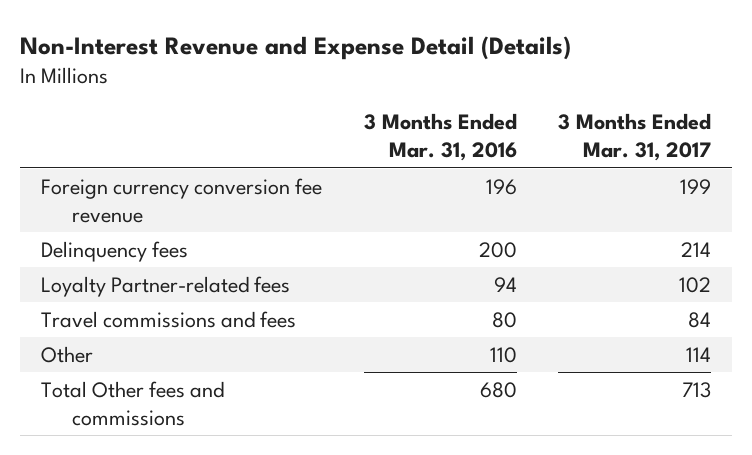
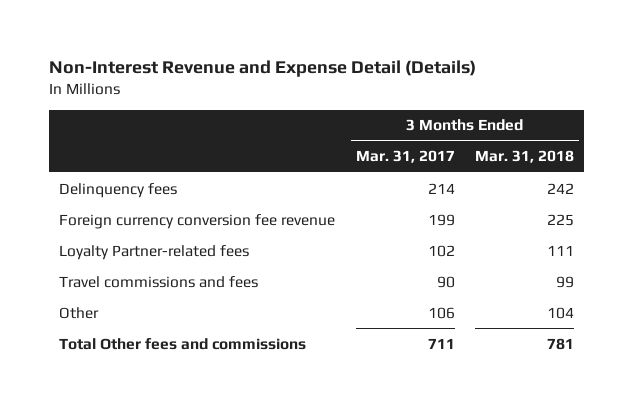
[363,113,517,162] 3 Months Ended Mar. 31, 2016 -> none
none -> [474,150,574,164] Mar. 31, 2018
[40,177,322,223] Foreign currency conversion fee revenue -> [59,213,336,229] Foreign currency conversion fee revenue
[688,311,712,328] 84 -> [436,275,455,288] 90
[686,346,712,362] 114 -> [427,306,455,319] 106
[682,381,712,398] 713 -> [427,337,455,349] 711

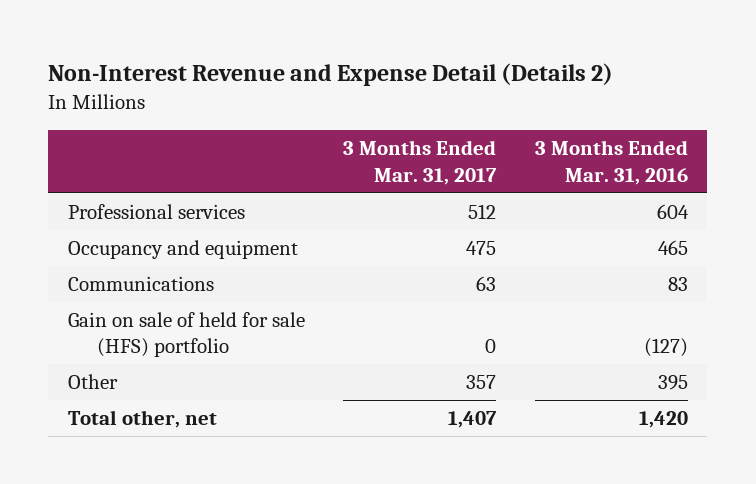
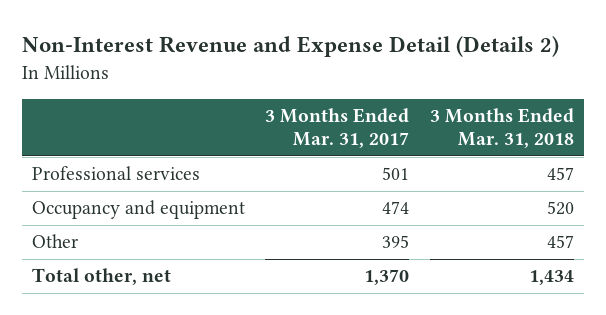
[534,140,688,185] 3 Months Ended Mar. 31, 2016 -> none
none -> [429,107,574,149] 3 Months Ended Mar. 31, 2018
[67,276,214,292] Communications -> none
[67,312,305,358] Gain on sale of held for sale (HFS) portfolio -> none
[468,204,497,220] 512 -> [382,167,410,181] 501
[466,241,497,256] 475 -> [382,201,410,215] 474
[466,375,497,390] 357 -> [382,235,410,249] 395
[448,411,498,429] 1,407 -> [364,269,410,286] 1,370

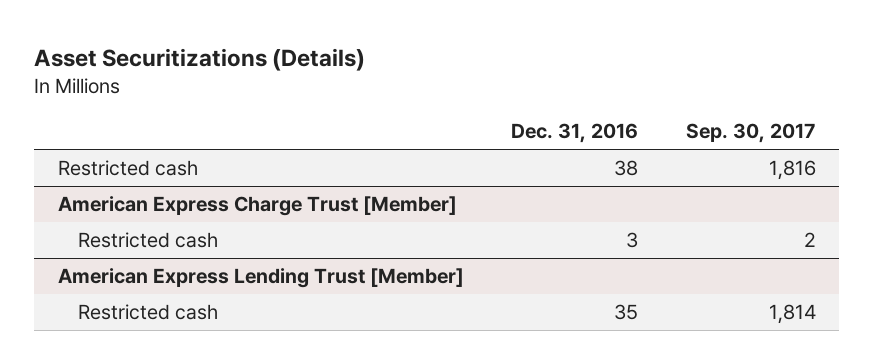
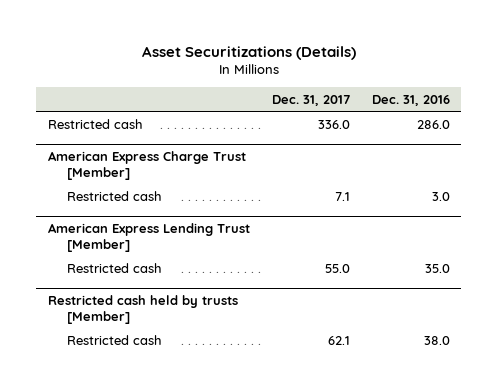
[685,123,816,144] Sep. 30, 2017 -> none
none -> [271,94,350,106] Dec. 31, 2017
[614,160,639,177] 38 -> [416,119,450,129] 286.0
[626,232,639,249] 3 -> [431,191,450,201] 3.0
[614,304,639,321] 35 -> [424,263,450,273] 35.0
none -> [47,294,238,324] Restricted cash held by trusts [Member]
none -> [66,334,162,345] Restricted cash

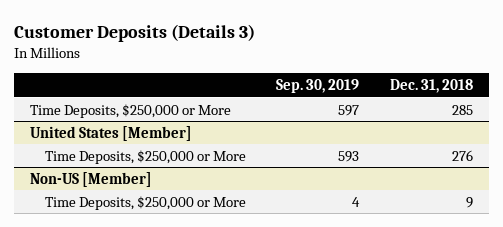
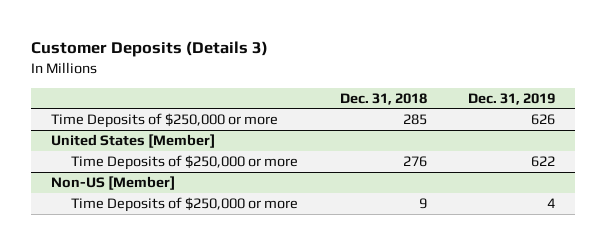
[276,78,360,93] Sep. 30, 2019 -> none
none -> [467,92,555,105] Dec. 31, 2019
[29,103,231,118] Time Deposits, $250,000 or More -> [51,113,279,129] Time Deposits of $250,000 or more
[44,149,246,164] Time Deposits, $250,000 or More -> [71,155,299,171] Time Deposits of $250,000 or more
[44,195,246,210] Time Deposits, $250,000 or More -> [71,197,299,213] Time Deposits of $250,000 or more

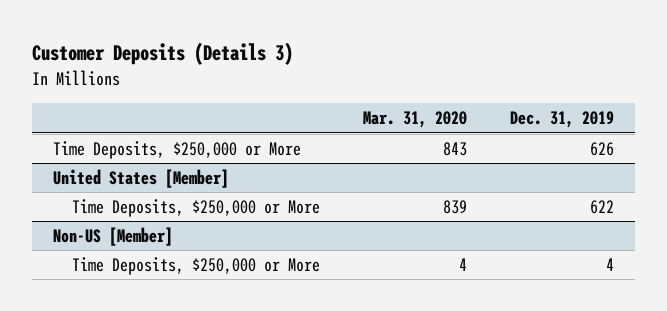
[339,92,427,105] Dec. 31, 2018 -> none
none -> [362,111,467,129] Mar. 31, 2020
[51,113,279,129] Time Deposits of $250,000 or more -> [53,141,302,160] Time Deposits, $250,000 or More
[71,155,299,171] Time Deposits of $250,000 or more -> [72,199,321,218] Time Deposits, $250,000 or More
[71,197,299,213] Time Deposits of $250,000 or more -> [72,257,321,276] Time Deposits, $250,000 or More

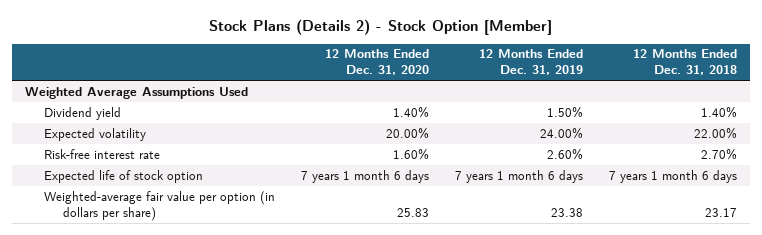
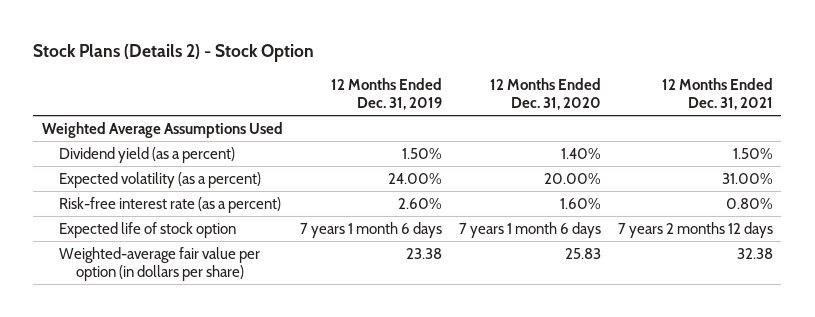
[208,19,552,36] Stock Plans (Details 2) - Stock Option [Member] -> [33,43,315,62] Stock Plans (Details 2) - Stock Option
[632,49,737,76] 12 Months Ended Dec. 31, 2018 -> none
none -> [661,77,773,110] 12 Months Ended Dec. 31, 2021
[43,106,121,120] Dividend yield -> [58,146,235,163] Dividend yield (as a percent)
[43,127,146,141] Expected volatility -> [58,171,261,188] Expected volatility (as a percent)
[43,148,160,159] Risk-free interest rate -> [58,196,281,213] Risk-free interest rate (as a percent)

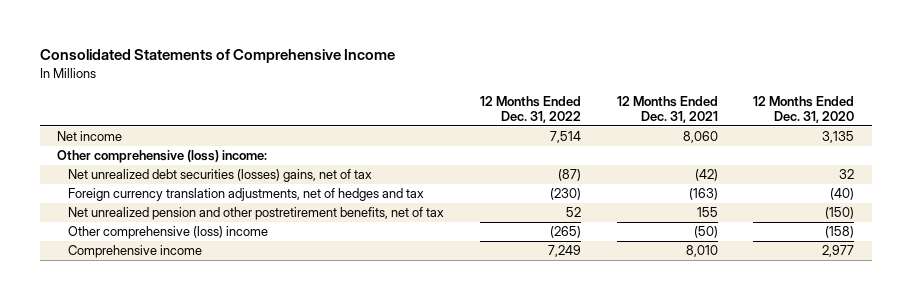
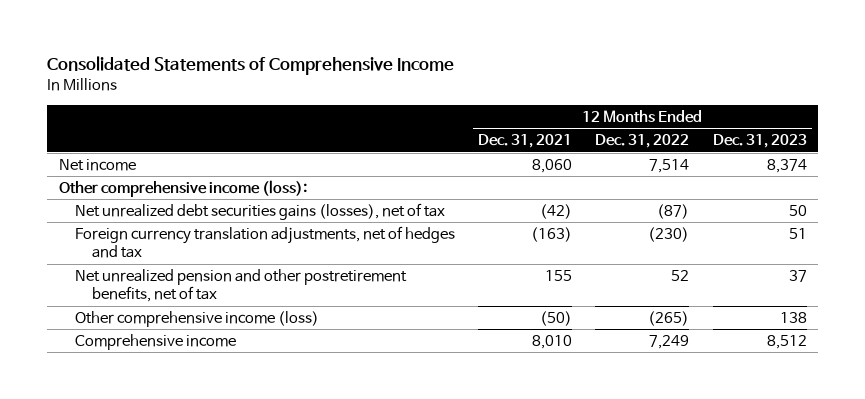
[753,95,855,123] 12 Months Ended Dec. 31, 2020 -> none
none -> [712,134,807,149] Dec. 31, 2023
[57,150,268,164] Other comprehensive (loss) income: -> [58,180,307,198] Other comprehensive income (loss):
[68,169,373,183] Net unrealized debt securities (losses) gains, net of tax -> [75,203,446,221] Net unrealized debt securities gains (losses), net of tax
[68,226,269,240] Other comprehensive (loss) income -> [75,311,320,328] Other comprehensive income (loss)

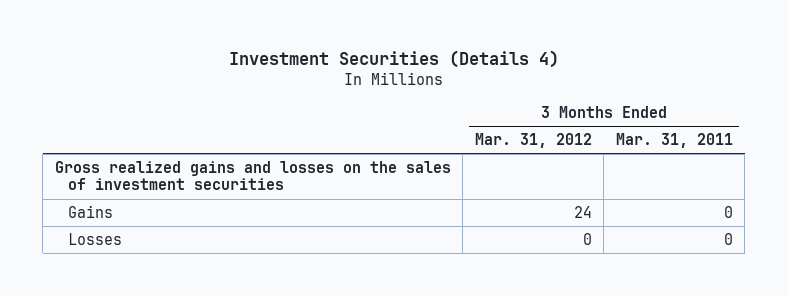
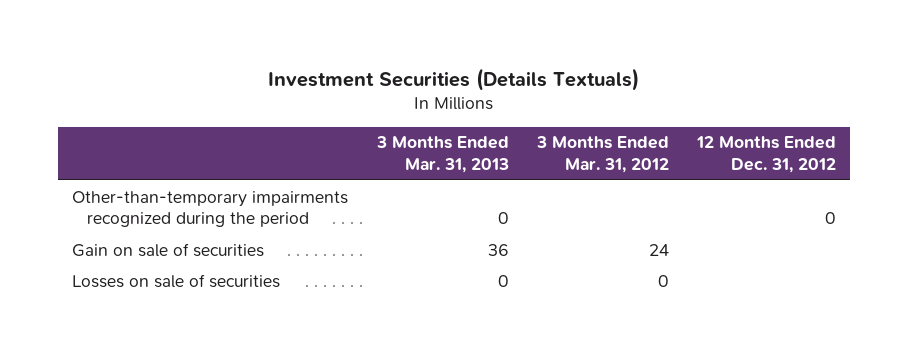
[228,50,559,69] Investment Securities (Details 4) -> [268,67,640,91] Investment Securities (Details Textuals)
[615,133,733,149] Mar. 31, 2011 -> none
none -> [375,136,509,174] 3 Months Ended Mar. 31, 2013
none -> [695,136,836,174] 12 Months Ended Dec. 31, 2012
[54,160,451,191] Gross realized gains and losses on the sales of investment securities -> none
none -> [72,190,349,228] Other-than-temporary impairments recognized during the period
[67,204,113,218] Gains -> [72,242,265,257] Gain on sale of securities
[67,232,122,245] Losses -> [72,273,281,288] Losses on sale of securities

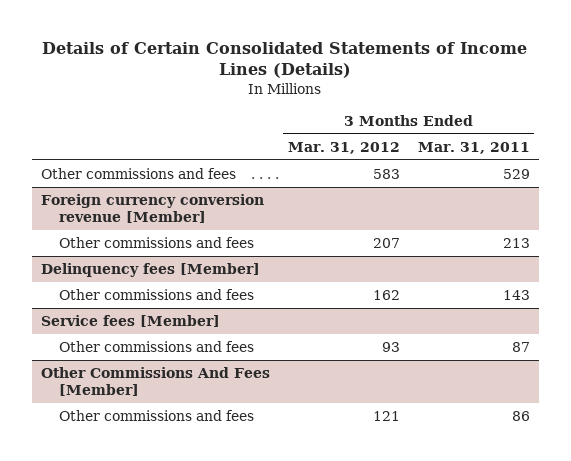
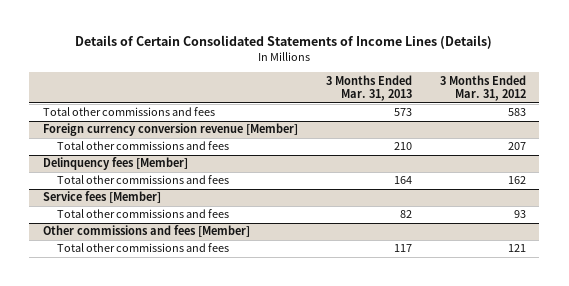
[417,141,530,154] Mar. 31, 2011 -> none
none -> [325,74,412,102] 3 Months Ended Mar. 31, 2013
[41,167,237,179] Other commissions and fees -> [42,107,215,117] Total other commissions and fees
[59,236,255,248] Other commissions and fees -> [57,141,230,151] Total other commissions and fees
[59,288,255,300] Other commissions and fees -> [57,175,230,185] Total other commissions and fees
[59,340,255,352] Other commissions and fees -> [57,209,230,219] Total other commissions and fees
[41,366,271,397] Other Commissions And Fees [Member] -> [42,225,250,238] Other commissions and fees [Member]
[59,409,255,421] Other commissions and fees -> [57,243,230,253] Total other commissions and fees

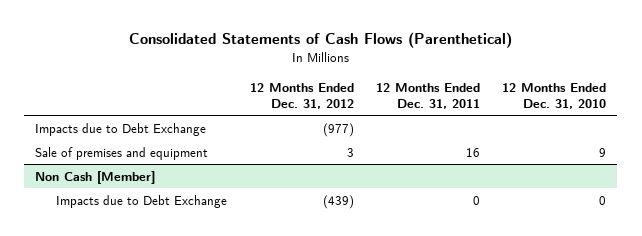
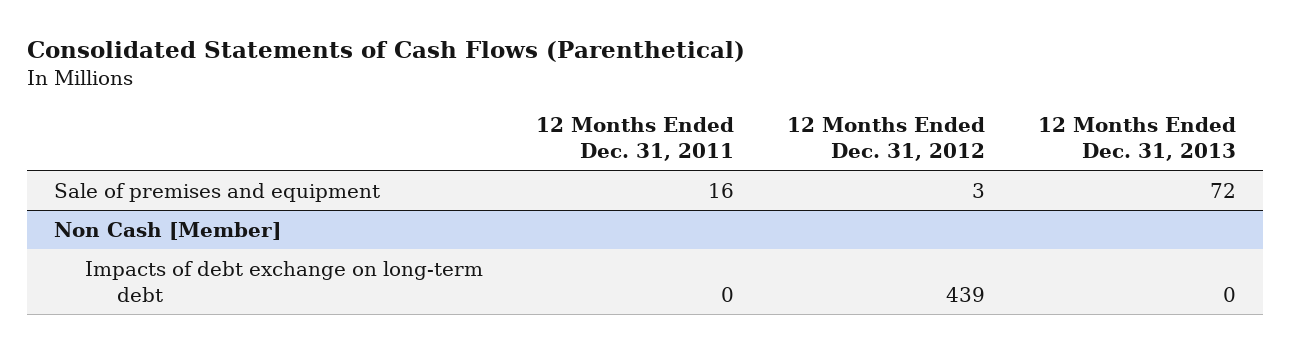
[502,82,607,109] 12 Months Ended Dec. 31, 2010 -> none
none -> [1038,117,1237,161] 12 Months Ended Dec. 31, 2013
[35,122,207,136] Impacts due to Debt Exchange -> none
[56,194,228,208] Impacts due to Debt Exchange -> [85,261,484,302] Impacts of debt exchange on long-term debt
[322,194,354,209] (439) -> [946,286,986,302] 439

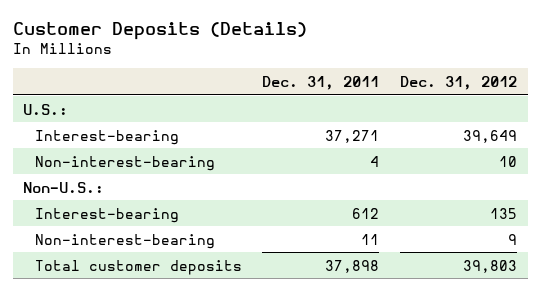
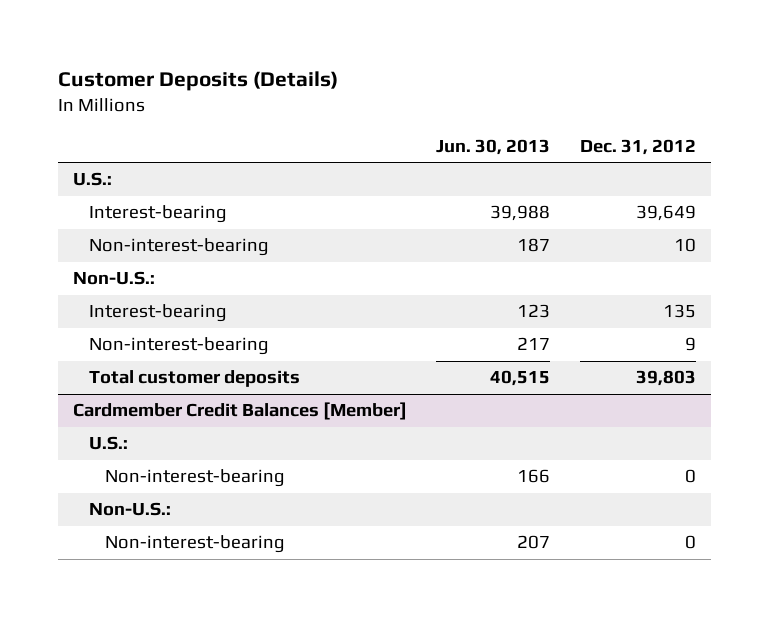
[262,75,380,90] Dec. 31, 2011 -> none
none -> [436,138,551,155] Jun. 30, 2013
none -> [72,402,407,421] Cardmember Credit Balances [Member]
none -> [89,436,129,451] U.S.:
none -> [105,469,286,488] Non-interest-bearing
none -> [89,502,172,517] Non-U.S.:
none -> [105,535,286,554] Non-interest-bearing

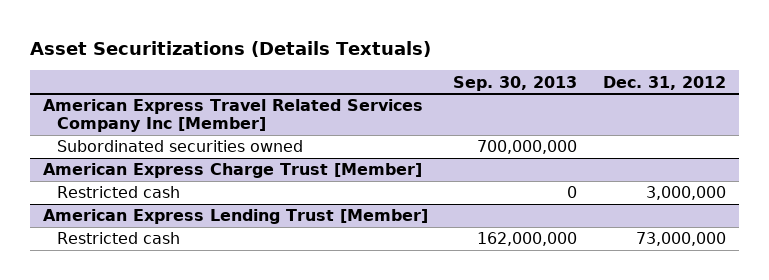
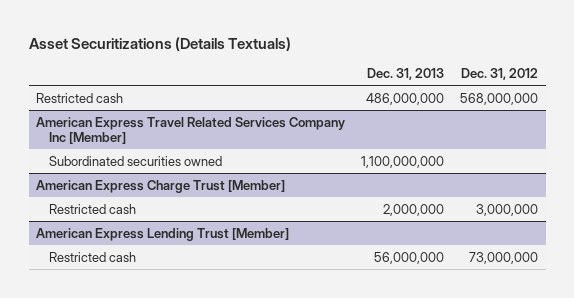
[453,75,578,91] Sep. 30, 2013 -> none
none -> [367,68,445,81] Dec. 31, 2013
none -> [36,92,124,103] Restricted cash

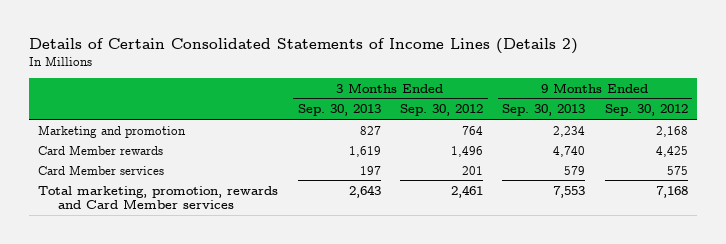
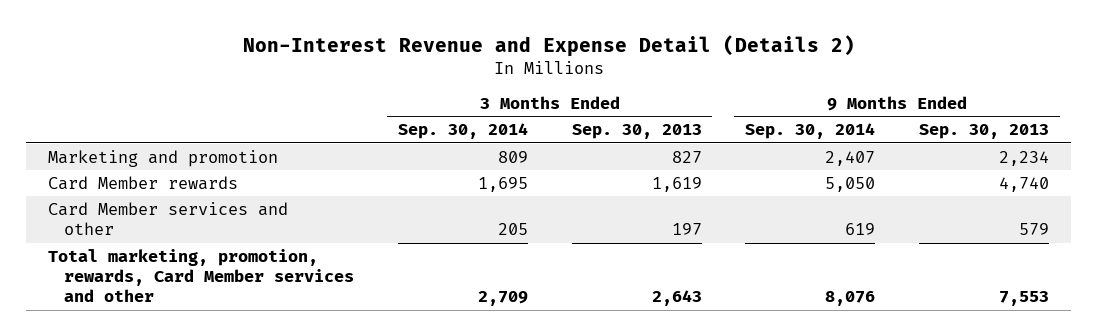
[28,37,578,54] Details of Certain Consolidated Statements of Income Lines (Details 2) -> [242,34,855,57] Non-Interest Revenue and Expense Detail (Details 2)
[400,104,484,117] Sep. 30, 2012 -> none
[604,104,688,117] Sep. 30, 2012 -> none
none -> [397,123,528,140] Sep. 30, 2014
none -> [745,123,876,140] Sep. 30, 2014
[38,164,165,175] Card Member services -> [48,201,289,236] Card Member services and other
[38,185,279,210] Total marketing, promotion, rewards and Card Member services -> [48,248,354,303] Total marketing, promotion, rewards, Card Member services and other

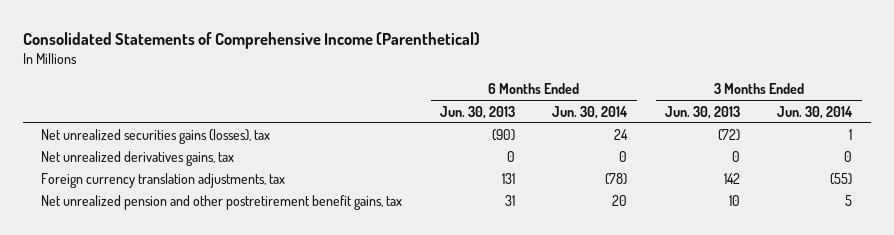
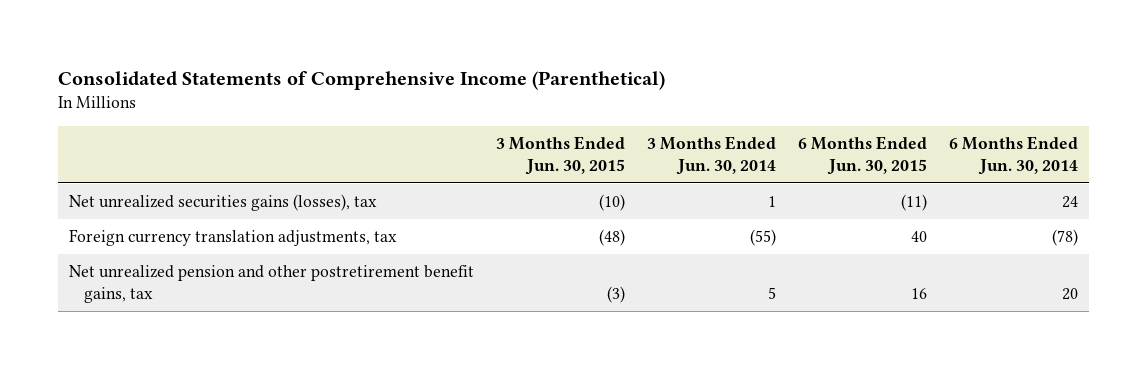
[439,105,515,119] Jun. 30, 2013 -> none
[664,105,740,119] Jun. 30, 2013 -> none
none -> [495,136,625,176] 3 Months Ended Jun. 30, 2015
none -> [797,136,927,176] 6 Months Ended Jun. 30, 2015
[41,151,235,167] Net unrealized derivatives gains, tax -> none

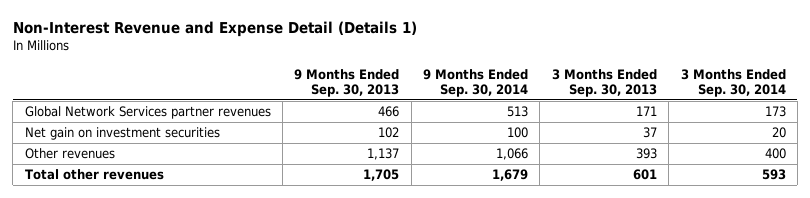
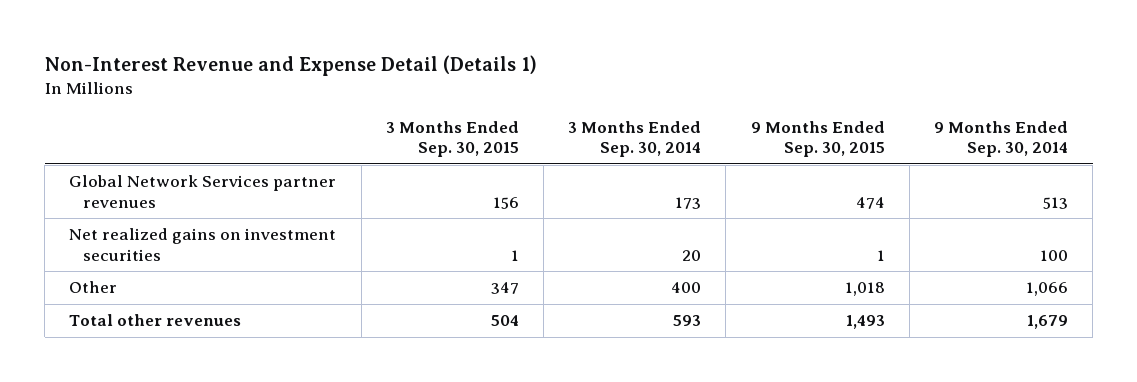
[294,68,400,97] 9 Months Ended Sep. 30, 2013 -> none
[551,68,657,97] 3 Months Ended Sep. 30, 2013 -> none
none -> [385,120,519,158] 3 Months Ended Sep. 30, 2015
none -> [750,120,885,158] 9 Months Ended Sep. 30, 2015
[24,127,220,141] Net gain on investment securities -> [69,228,337,261] Net realized gains on investment securities
[24,148,115,160] Other revenues -> [69,281,118,294] Other

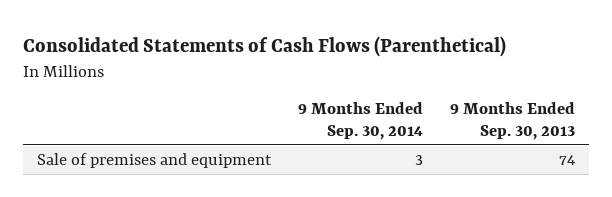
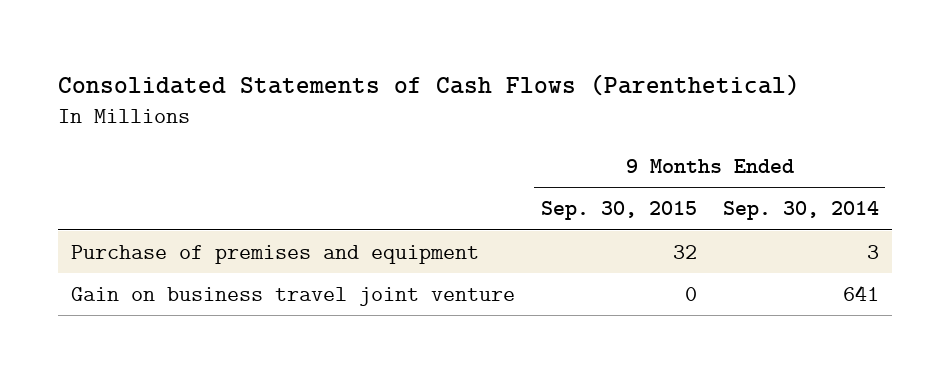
[450,102,576,141] 9 Months Ended Sep. 30, 2013 -> none
none -> [540,201,697,221] Sep. 30, 2015
[36,153,272,169] Sale of premises and equipment -> [70,244,479,264] Purchase of premises and equipment
none -> [70,286,515,306] Gain on business travel joint venture

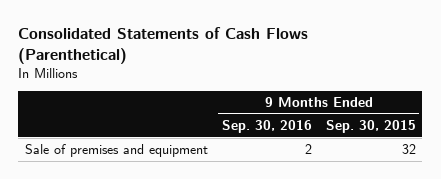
[722,201,879,221] Sep. 30, 2014 -> none
none -> [221,120,312,134] Sep. 30, 2016
[70,286,515,306] Gain on business travel joint venture -> none
[70,244,479,264] Purchase of premises and equipment -> [25,144,209,158] Sale of premises and equipment

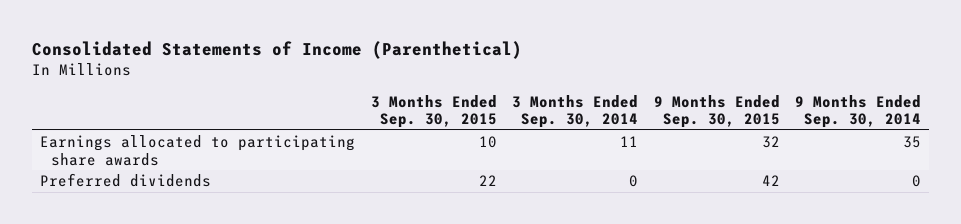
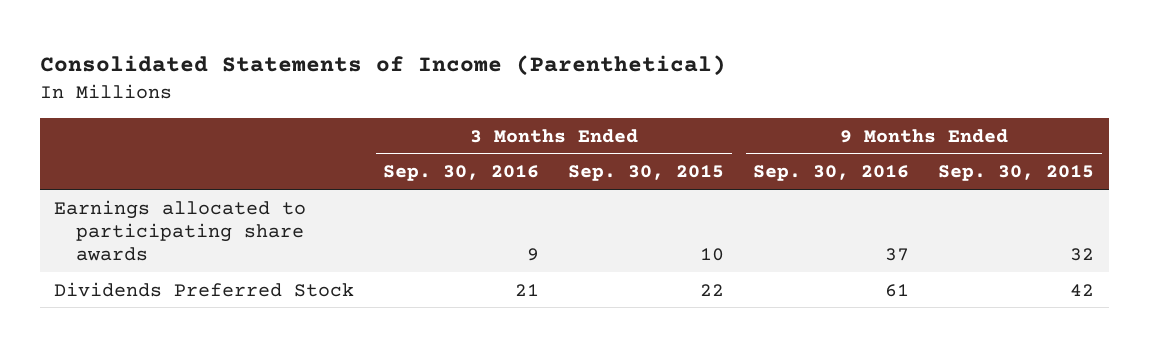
[512,94,639,128] 3 Months Ended Sep. 30, 2014 -> none
[795,94,922,128] 9 Months Ended Sep. 30, 2014 -> none
none -> [383,165,540,182] Sep. 30, 2016
none -> [753,165,910,182] Sep. 30, 2016
[40,173,212,188] Preferred dividends -> [54,281,355,297] Dividends Preferred Stock

